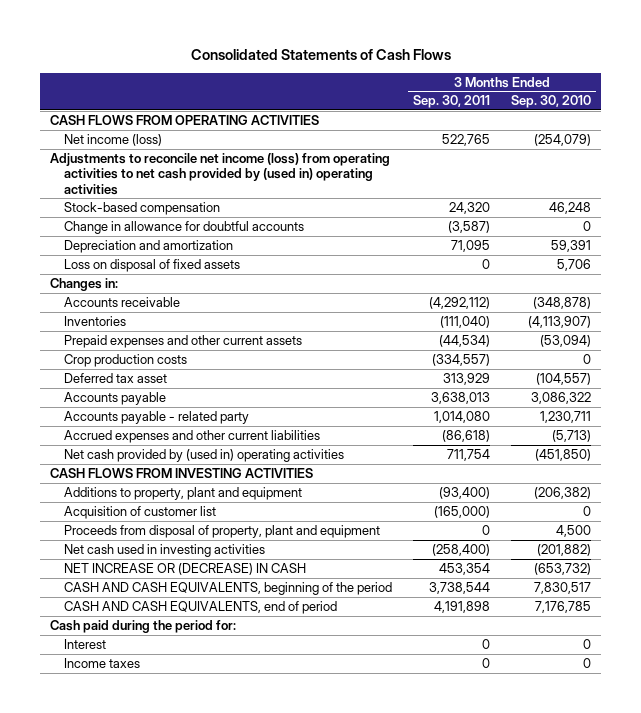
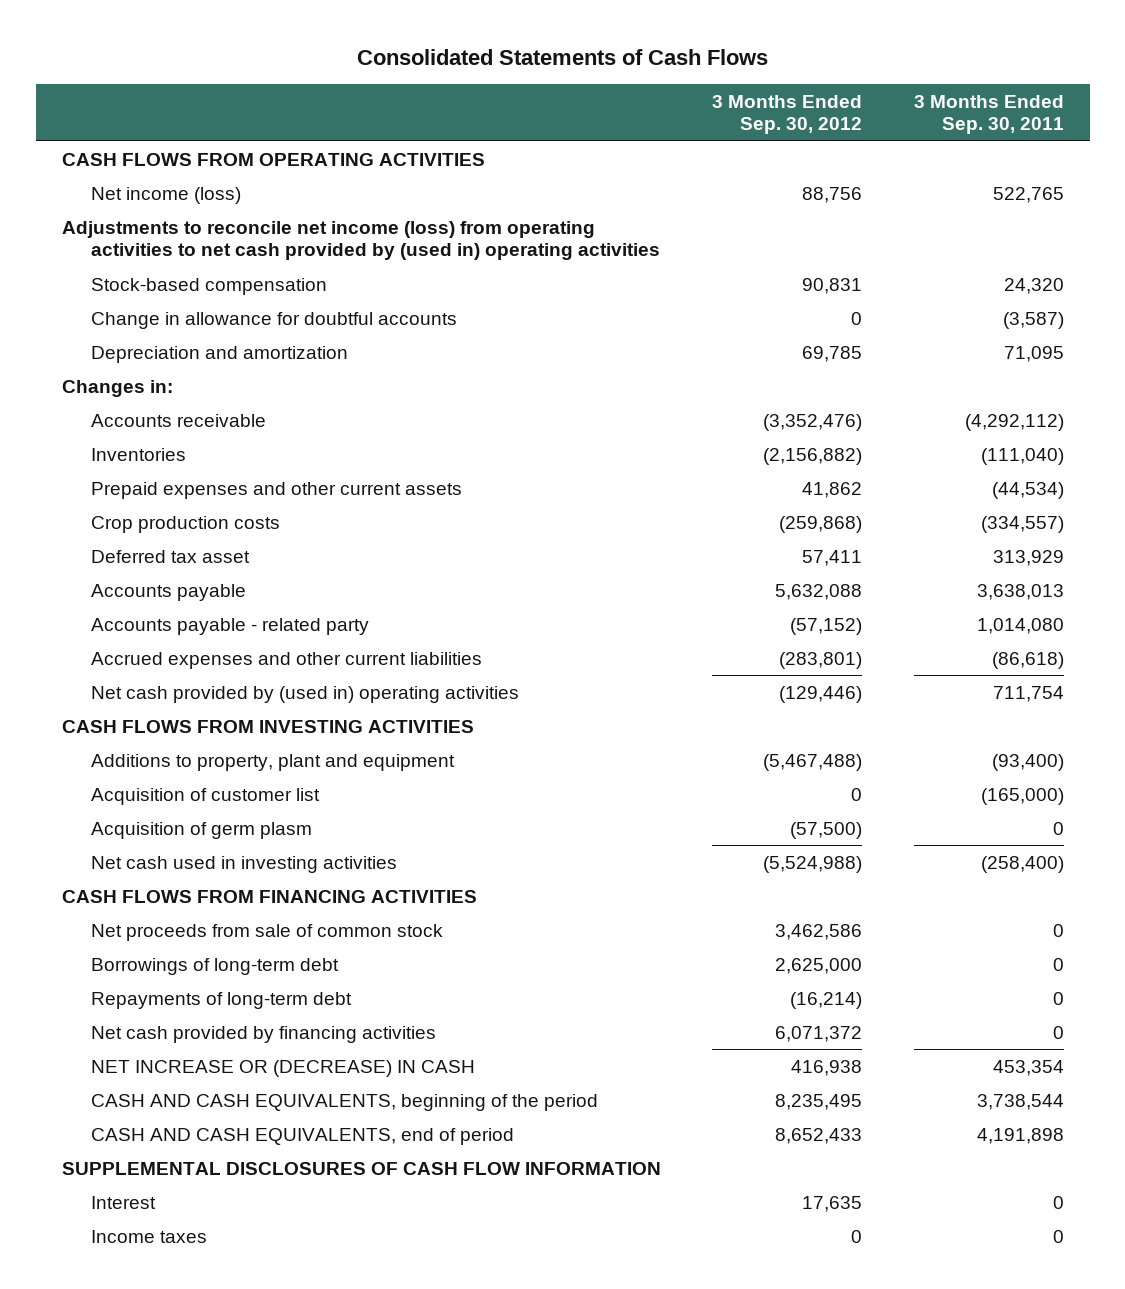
[510,95,591,109] Sep. 30, 2010 -> none
none -> [712,95,863,135] 3 Months Ended Sep. 30, 2012
[64,258,241,272] Loss on disposal of fixed assets -> none
[64,524,381,538] Proceeds from disposal of property, plant and equipment -> none
none -> [91,821,313,839] Acquisition of germ plasm
none -> [61,889,477,903] CASH FLOWS FROM FINANCING ACTIVITIES
none -> [91,923,444,941] Net proceeds from sale of common stock
none -> [91,957,340,975] Borrowings of long-term debt
none -> [91,991,353,1009] Repayments of long-term debt
none -> [91,1025,437,1043] Net cash provided by financing activities
[50,619,237,633] Cash paid during the period for: -> none
none -> [61,1161,661,1175] SUPPLEMENTAL DISCLOSURES OF CASH FLOW INFORMATION

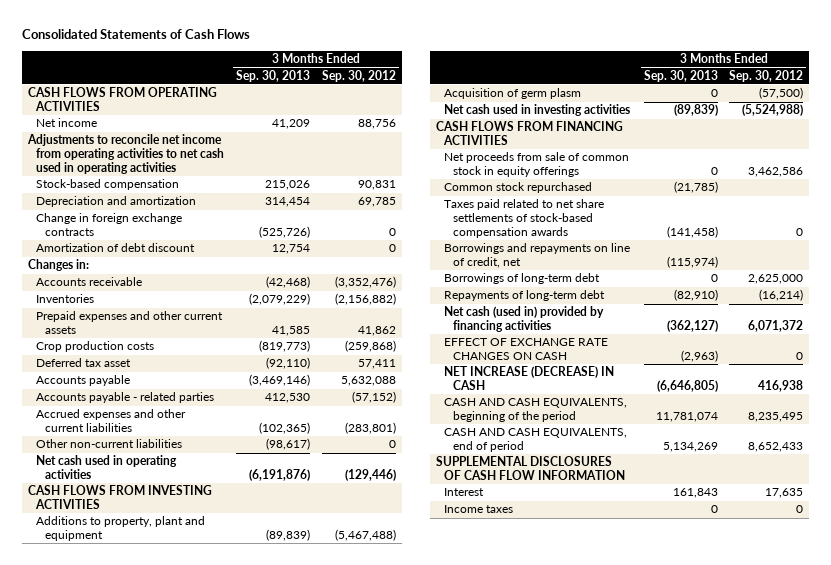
[913,95,1064,135] 3 Months Ended Sep. 30, 2011 -> none
none -> [235,69,310,82] Sep. 30, 2013
[91,186,242,204] Net income (loss) -> [36,118,98,128] Net income
[61,220,661,260] Adjustments to reconcile net income (loss) from operating activities to net cash provided by (used in) operating activities -> [26,134,225,174] Adjustments to reconcile net income from operating activities to net cash used in operating activities
[91,311,458,329] Change in allowance for doubtful accounts -> none
none -> [36,213,183,237] Change in foreign exchange contracts
none -> [36,243,196,253] Amortization of debt discount
[91,617,370,635] Accounts payable - related party -> [36,392,215,404] Accounts payable - related parties
none -> [36,439,183,449] Other non-current liabilities
[91,685,520,703] Net cash provided by (used in) operating activities -> [36,455,178,480] Net cash used in operating activities
[91,787,321,805] Acquisition of customer list -> none
[91,923,444,941] Net proceeds from sale of common stock -> [444,152,630,178] Net proceeds from sale of common stock in equity offerings
none -> [444,182,593,194] Common stock repurchased
none -> [444,199,605,238] Taxes paid related to net share settlements of stock-based compensation awards
none -> [444,243,631,269] Borrowings and repayments on line of credit, net
[91,1025,437,1043] Net cash provided by financing activities -> [444,306,605,333] Net cash (used in) provided by financing activities
none -> [444,338,609,361] EFFECT OF EXCHANGE RATE CHANGES ON CASH
[91,1059,476,1077] NET INCREASE OR (DECREASE) IN CASH -> [444,366,615,391] NET INCREASE (DECREASE) IN CASH

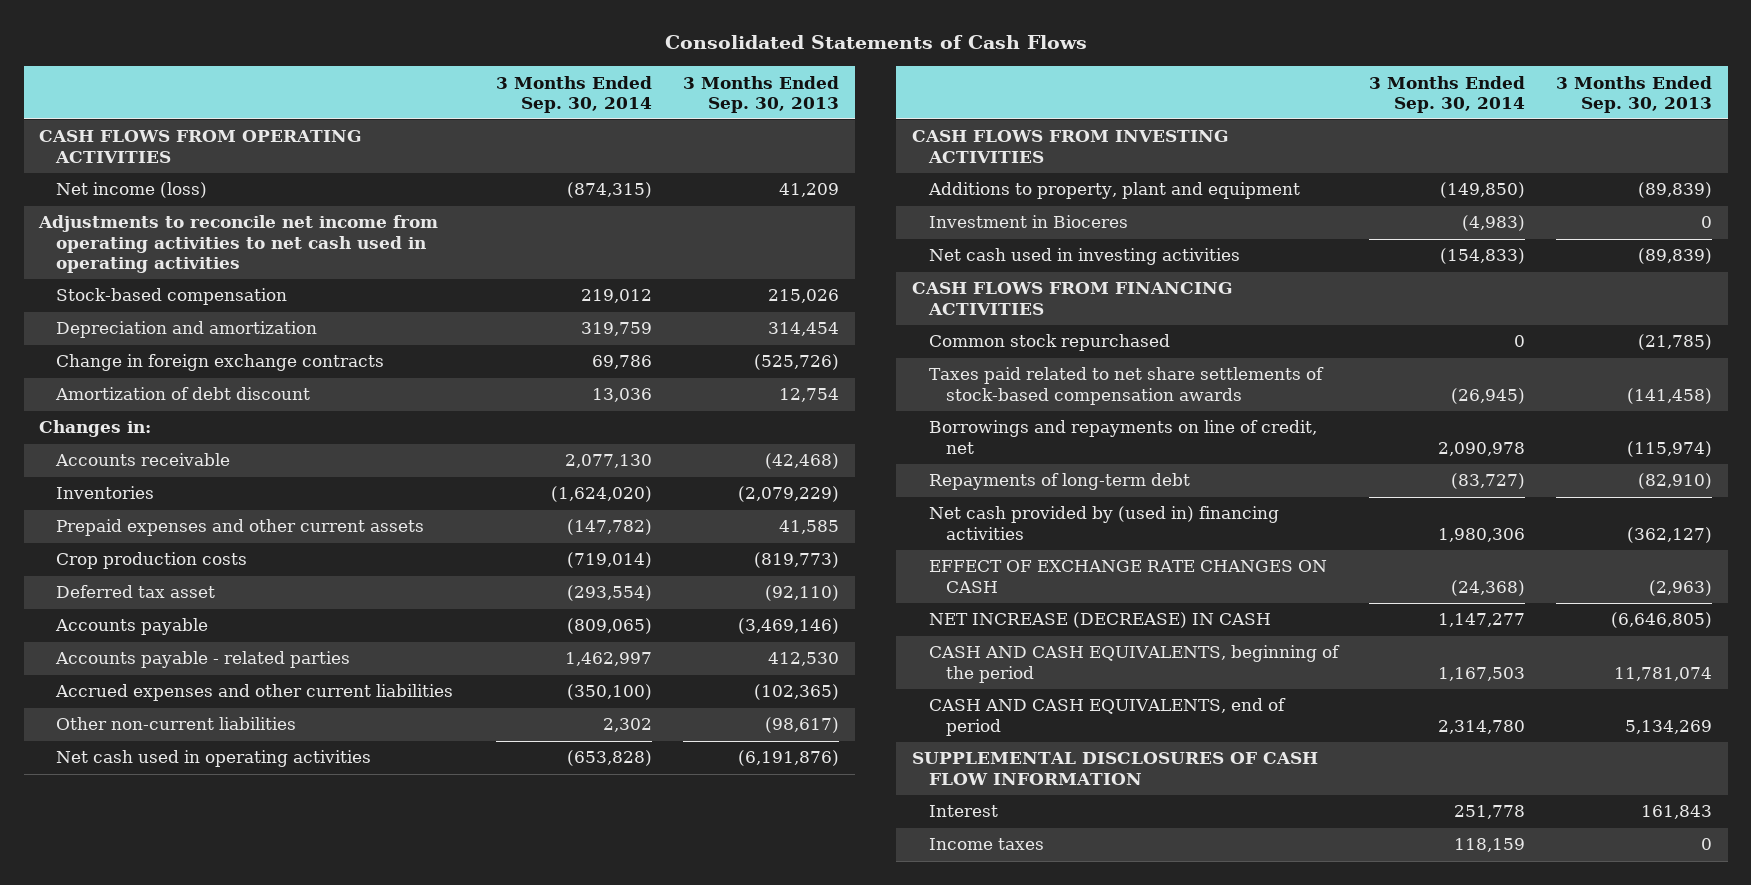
[321,69,396,82] Sep. 30, 2012 -> none
none -> [496,75,653,113] 3 Months Ended Sep. 30, 2014
[36,118,98,128] Net income -> [56,182,208,199] Net income (loss)
[444,88,582,100] Acquisition of germ plasm -> none
none -> [928,215,1128,229] Investment in Bioceres
[444,152,630,178] Net proceeds from sale of common stock in equity offerings -> none
[444,273,601,285] Borrowings of long-term debt -> none
[444,306,605,333] Net cash (used in) provided by financing activities -> [928,506,1279,540] Net cash provided by (used in) financing activities

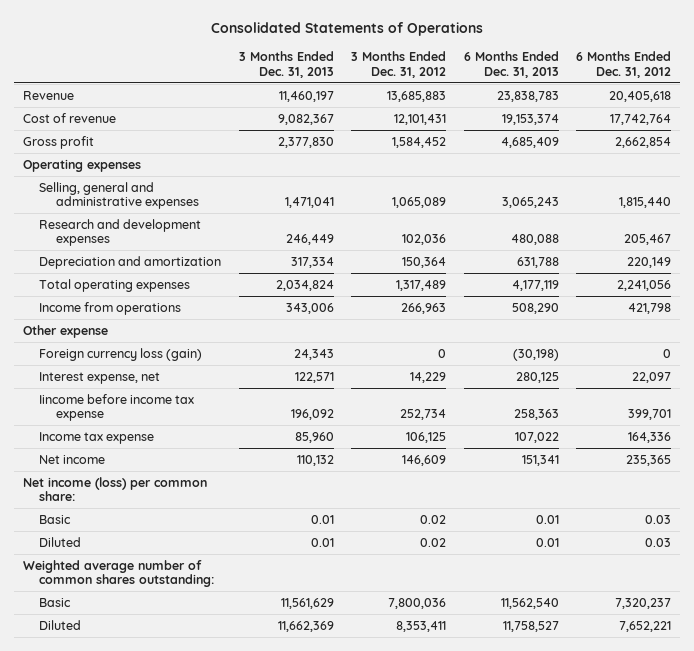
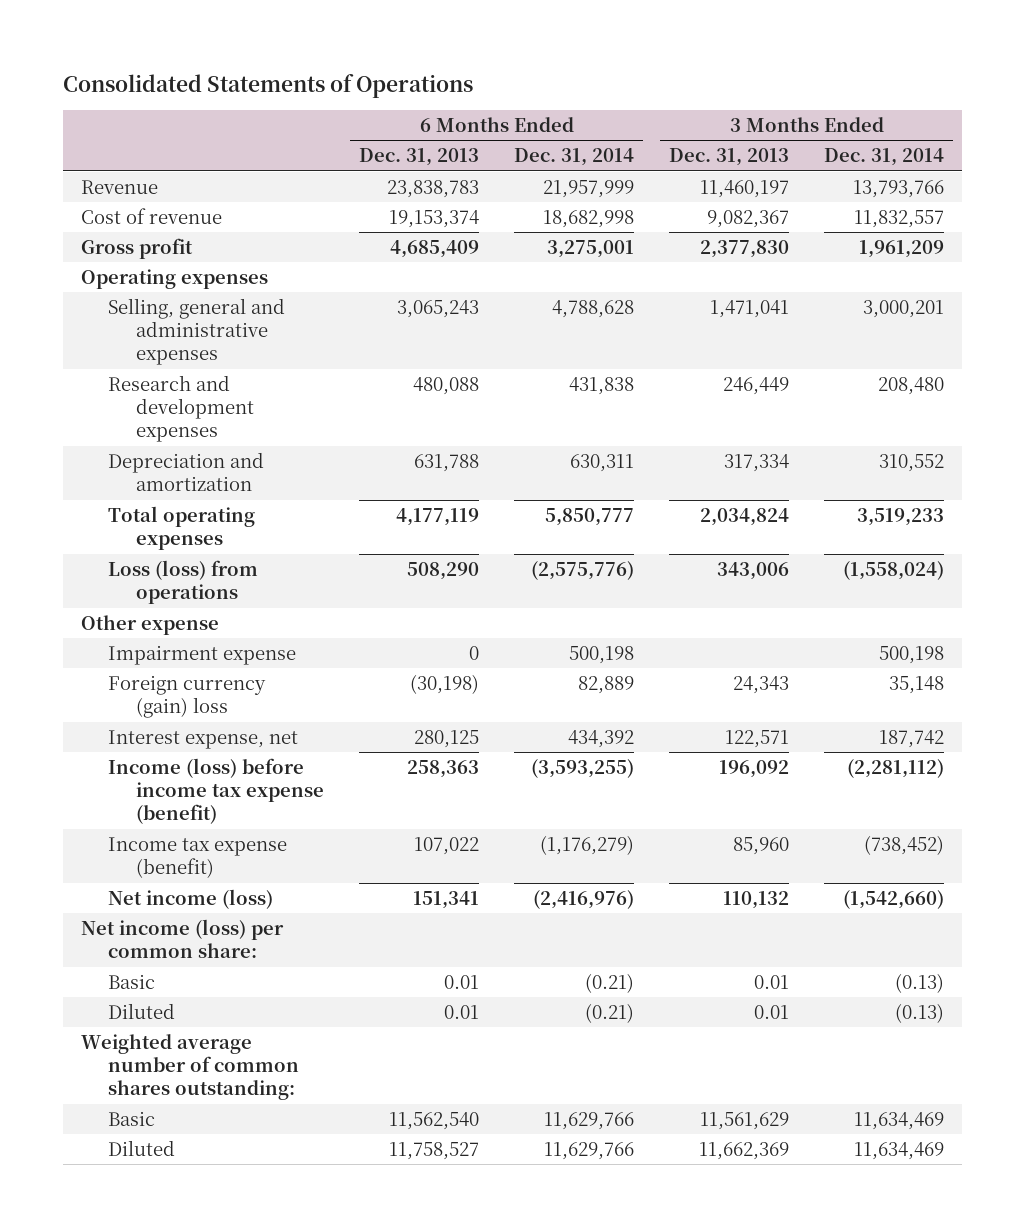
[351,50,447,78] 3 Months Ended Dec. 31, 2012 -> none
[576,50,672,78] 6 Months Ended Dec. 31, 2012 -> none
none -> [514,148,635,167] Dec. 31, 2014
none -> [824,148,945,167] Dec. 31, 2014
[39,301,182,315] Income from operations -> [108,559,259,605] Loss (loss) from operations
none -> [108,644,297,665] Impairment expense
[39,347,203,361] Foreign currency loss (gain) -> [108,674,267,719] Foreign currency (gain) loss
[39,393,195,422] Iincome before income tax expense -> [108,757,324,825] Income (loss) before income tax expense (benefit)
[39,431,155,444] Income tax expense -> [108,836,288,879] Income tax expense (benefit)
[39,454,106,464] Net income -> [108,888,274,909] Net income (loss)

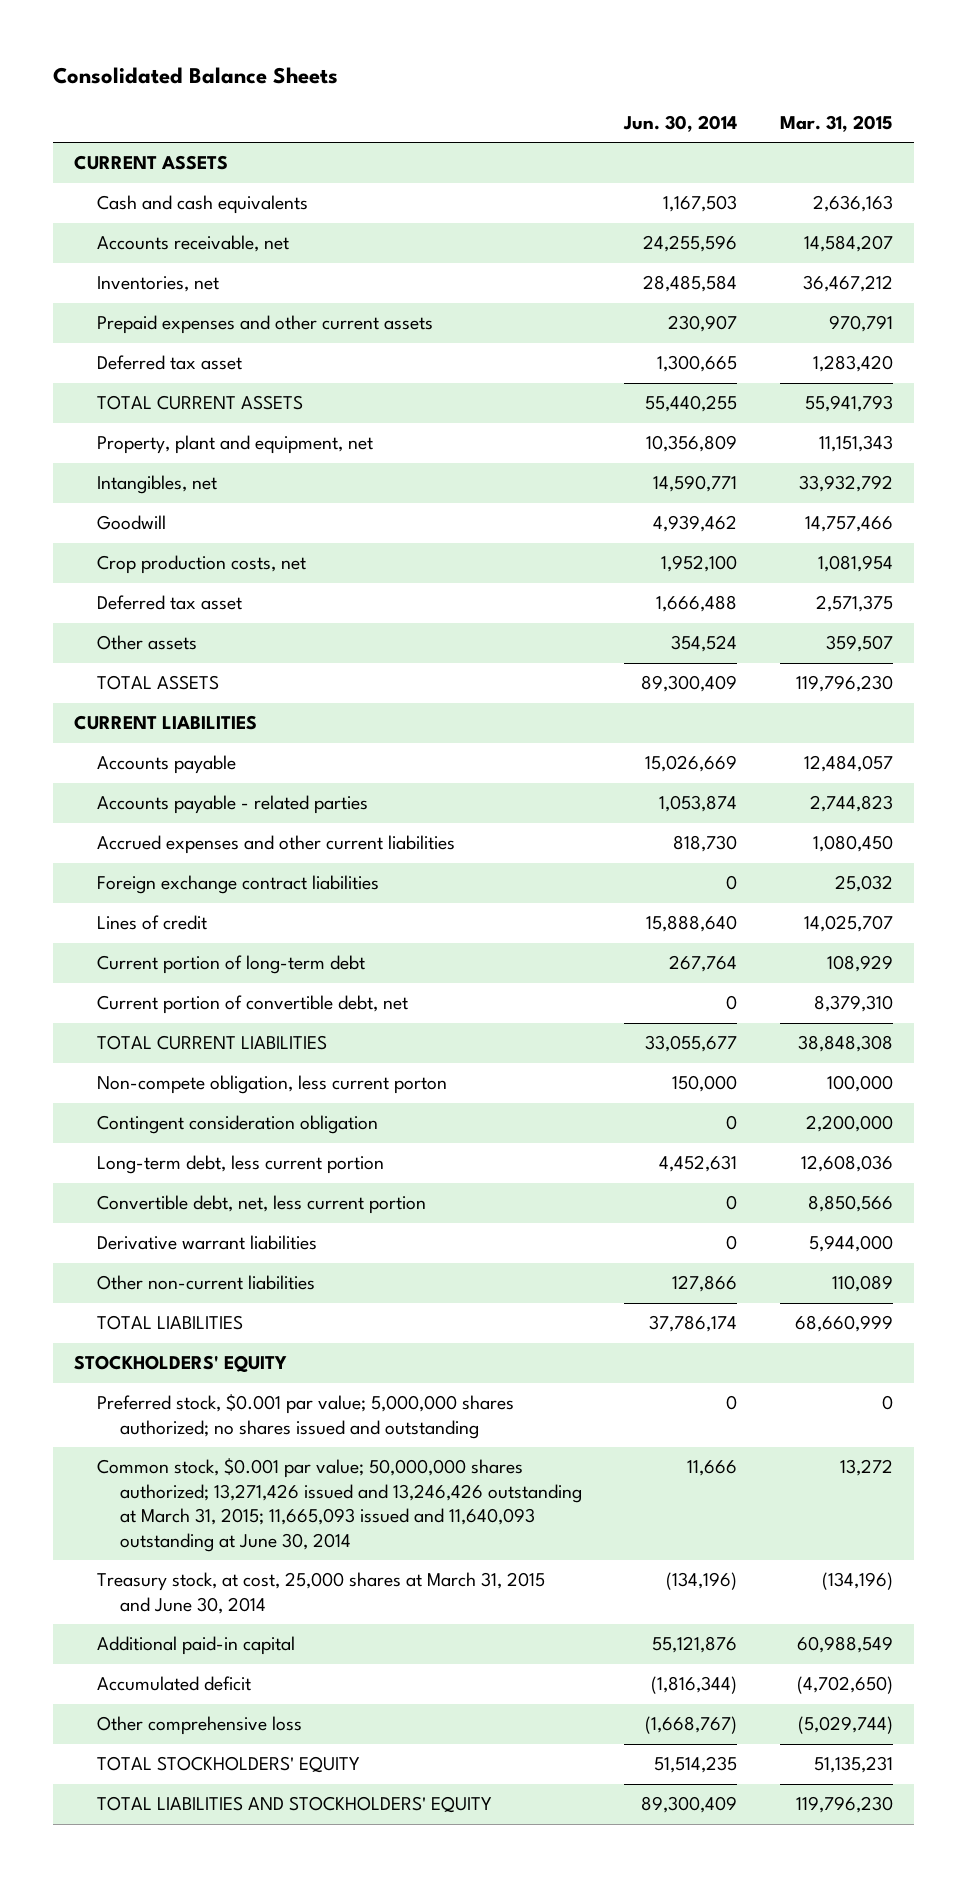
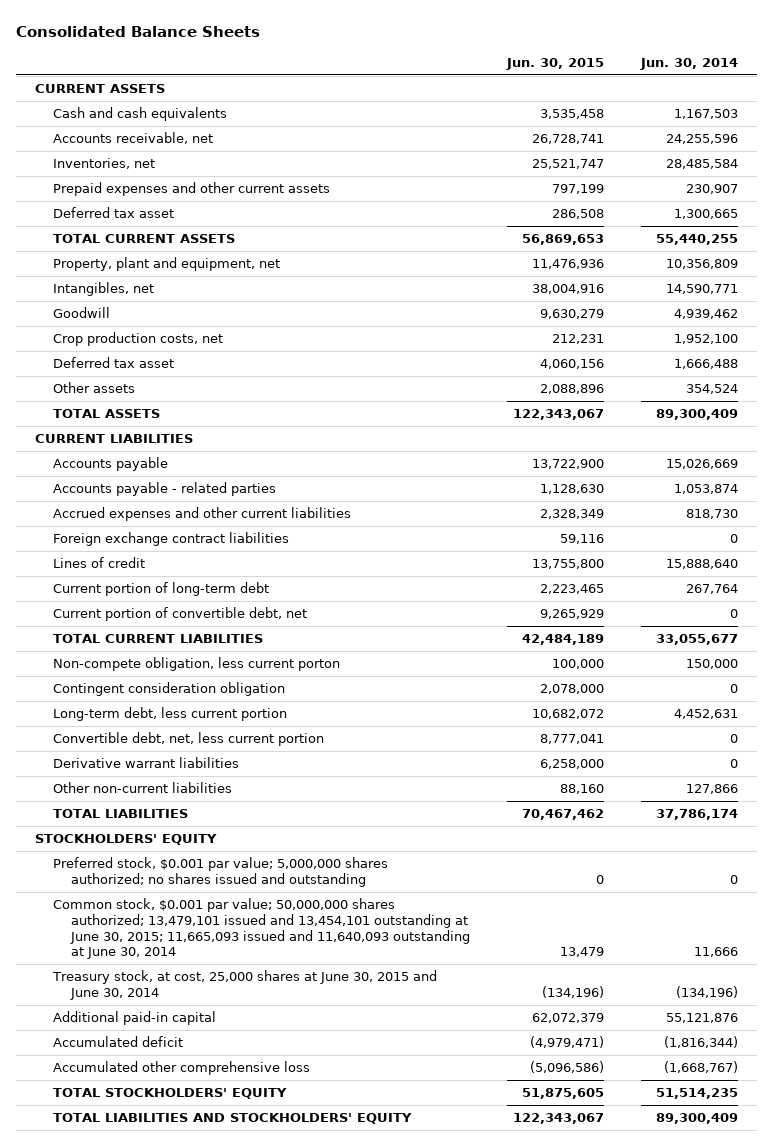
[779,114,893,132] Mar. 31, 2015 -> none
none -> [505,58,604,71] Jun. 30, 2015
[96,1458,582,1553] Common stock, $0.001 par value; 50,000,000 shares authorized; 13,271,426 issued and 13,246,426 outstanding at March 31, 2015; 11,665,093 issued and 11,640,093 outstanding at June 30, 2014 -> [52,898,470,960] Common stock, $0.001 par value; 50,000,000 shares authorized; 13,479,101 issued and 13,454,101 outstanding at June 30, 2015; 11,665,093 issued and 11,640,093 outstanding at June 30, 2014
[96,1572,545,1614] Treasury stock, at cost, 25,000 shares at March 31, 2015 and June 30, 2014 -> [51,970,437,1001] Treasury stock, at cost, 25,000 shares at June 30, 2015 and June 30, 2014
[96,1716,302,1736] Other comprehensive loss -> [52,1061,310,1076] Accumulated other comprehensive loss

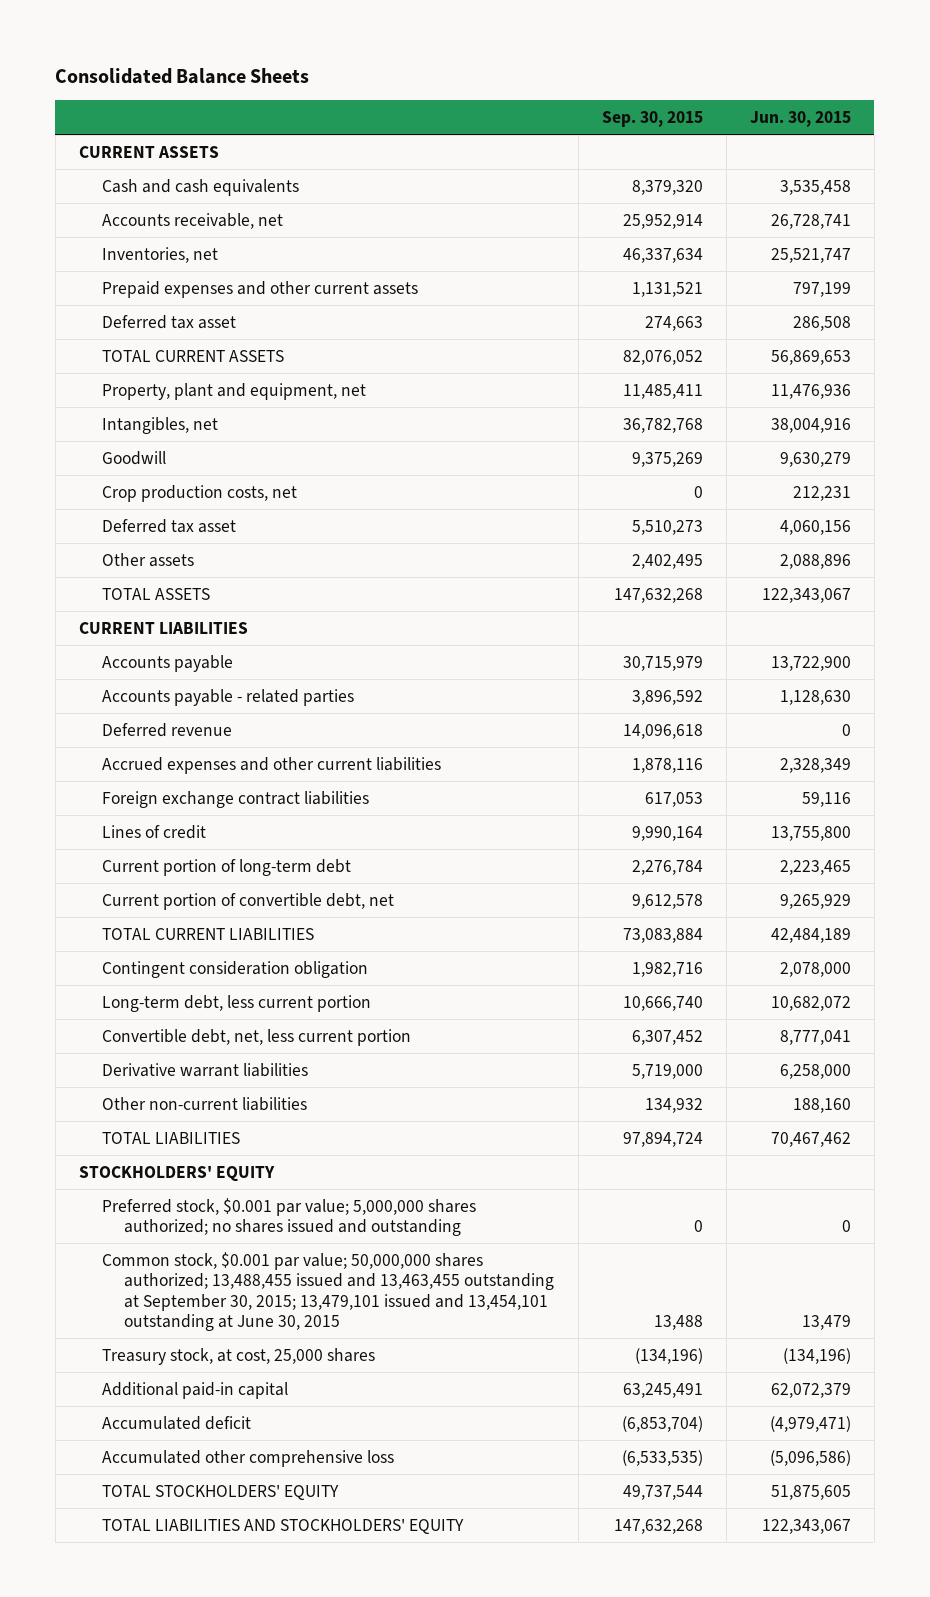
[640,58,739,71] Jun. 30, 2014 -> none
none -> [601,111,703,128] Sep. 30, 2015
none -> [101,722,232,737] Deferred revenue
[52,657,340,672] Non-compete obligation, less current porton -> none
[559,784,604,795] 88,160 -> [792,1097,851,1113] 188,160
[52,898,470,960] Common stock, $0.001 par value; 50,000,000 shares authorized; 13,479,101 issued and 13,454,101 outstanding at June 30, 2015; 11,665,093 issued and 11,640,093 outstanding at June 30, 2014 -> [101,1251,555,1331] Common stock, $0.001 par value; 50,000,000 shares authorized; 13,488,455 issued and 13,463,455 outstanding at September 30, 2015; 13,479,101 issued and 13,454,101 outstanding at June 30, 2015
[51,970,437,1001] Treasury stock, at cost, 25,000 shares at June 30, 2015 and June 30, 2014 -> [101,1347,375,1365] Treasury stock, at cost, 25,000 shares

